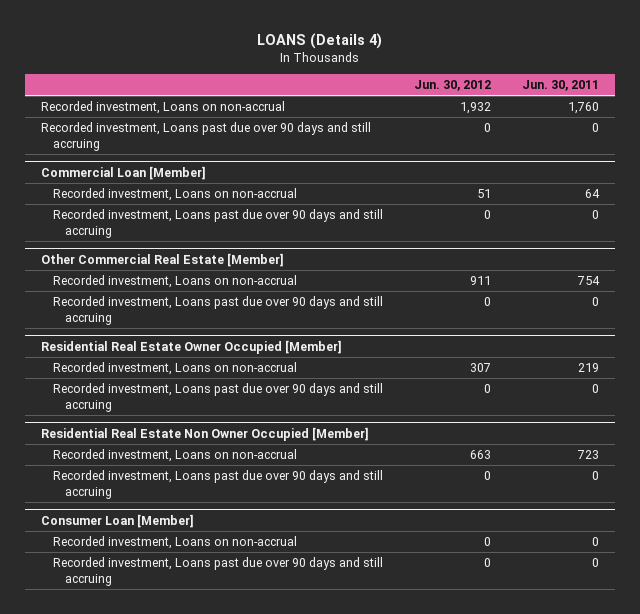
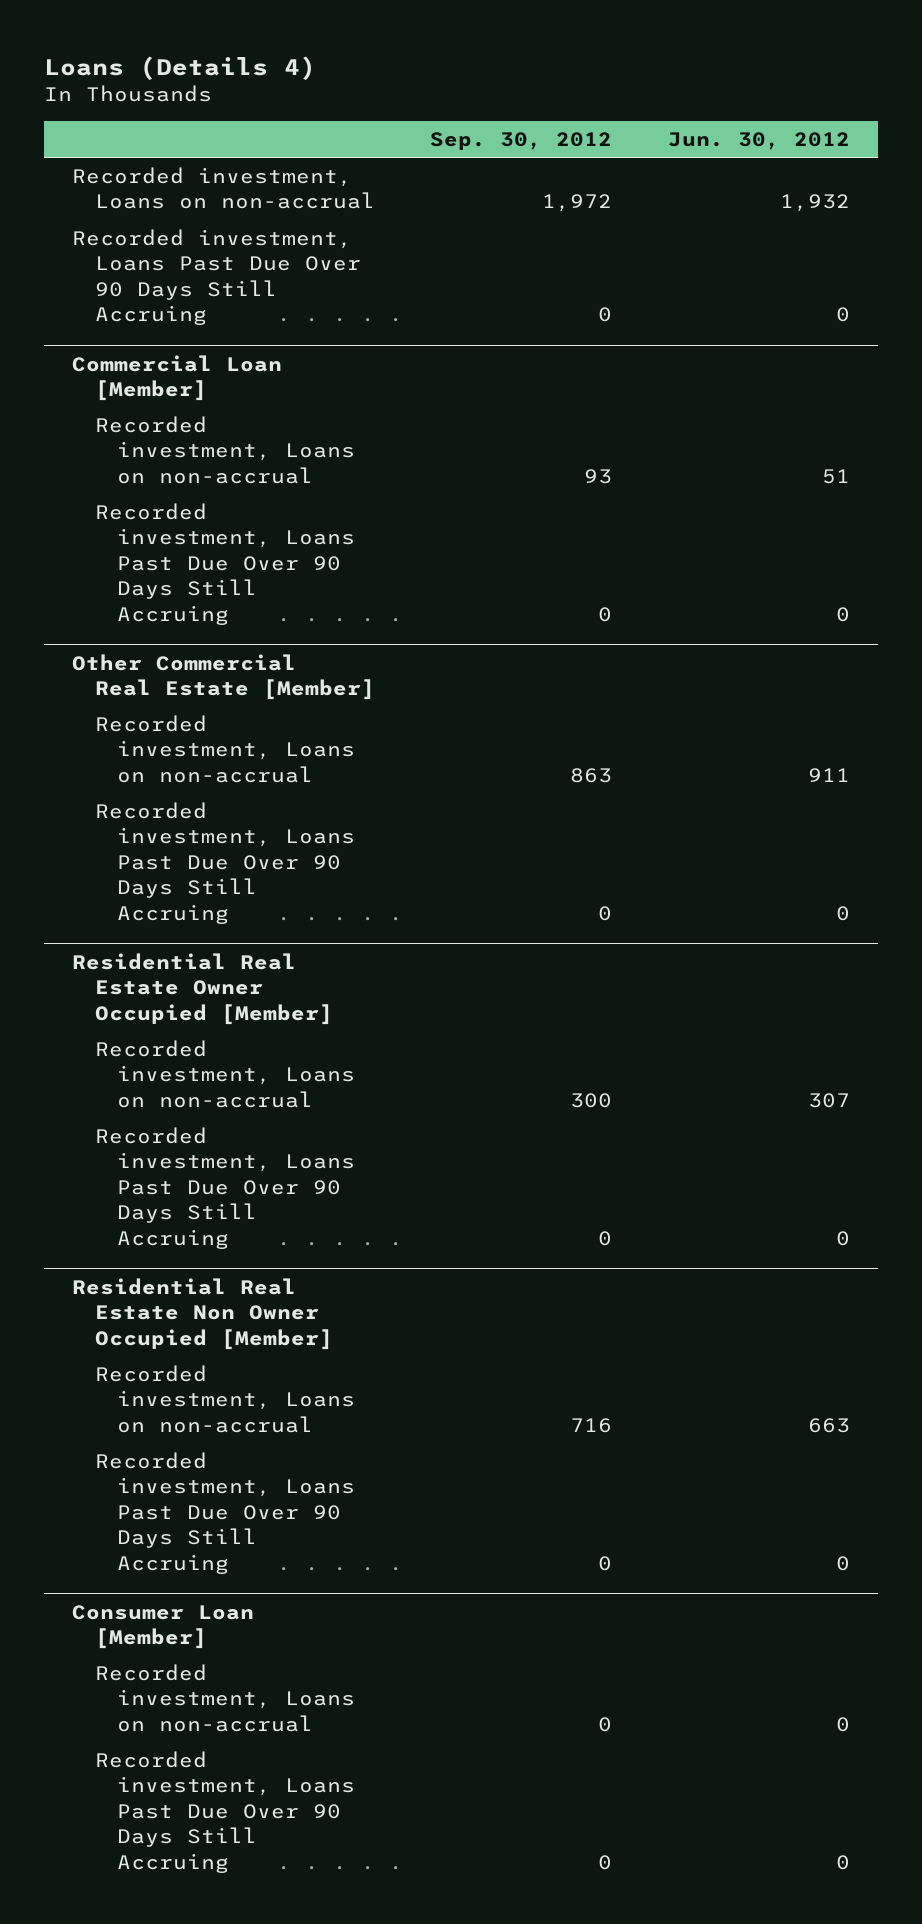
[256,32,382,49] LOANS (Details 4) -> [44,55,317,80] Loans (Details 4)
[522,80,600,92] Jun. 30, 2011 -> none
none -> [430,131,613,150] Sep. 30, 2012
[40,121,371,151] Recorded investment, Loans past due over 90 days and still accruing -> [72,229,361,326] Recorded investment, Loans Past Due Over 90 Days Still Accruing
[52,208,383,238] Recorded investment, Loans past due over 90 days and still accruing -> [94,503,356,625] Recorded investment, Loans Past Due Over 90 Days Still Accruing
[52,295,383,325] Recorded investment, Loans past due over 90 days and still accruing -> [94,802,356,924] Recorded investment, Loans Past Due Over 90 Days Still Accruing
[52,382,383,412] Recorded investment, Loans past due over 90 days and still accruing -> [94,1127,356,1249] Recorded investment, Loans Past Due Over 90 Days Still Accruing
[52,469,383,499] Recorded investment, Loans past due over 90 days and still accruing -> [94,1452,356,1574] Recorded investment, Loans Past Due Over 90 Days Still Accruing
[52,556,383,586] Recorded investment, Loans past due over 90 days and still accruing -> [94,1751,356,1873] Recorded investment, Loans Past Due Over 90 Days Still Accruing

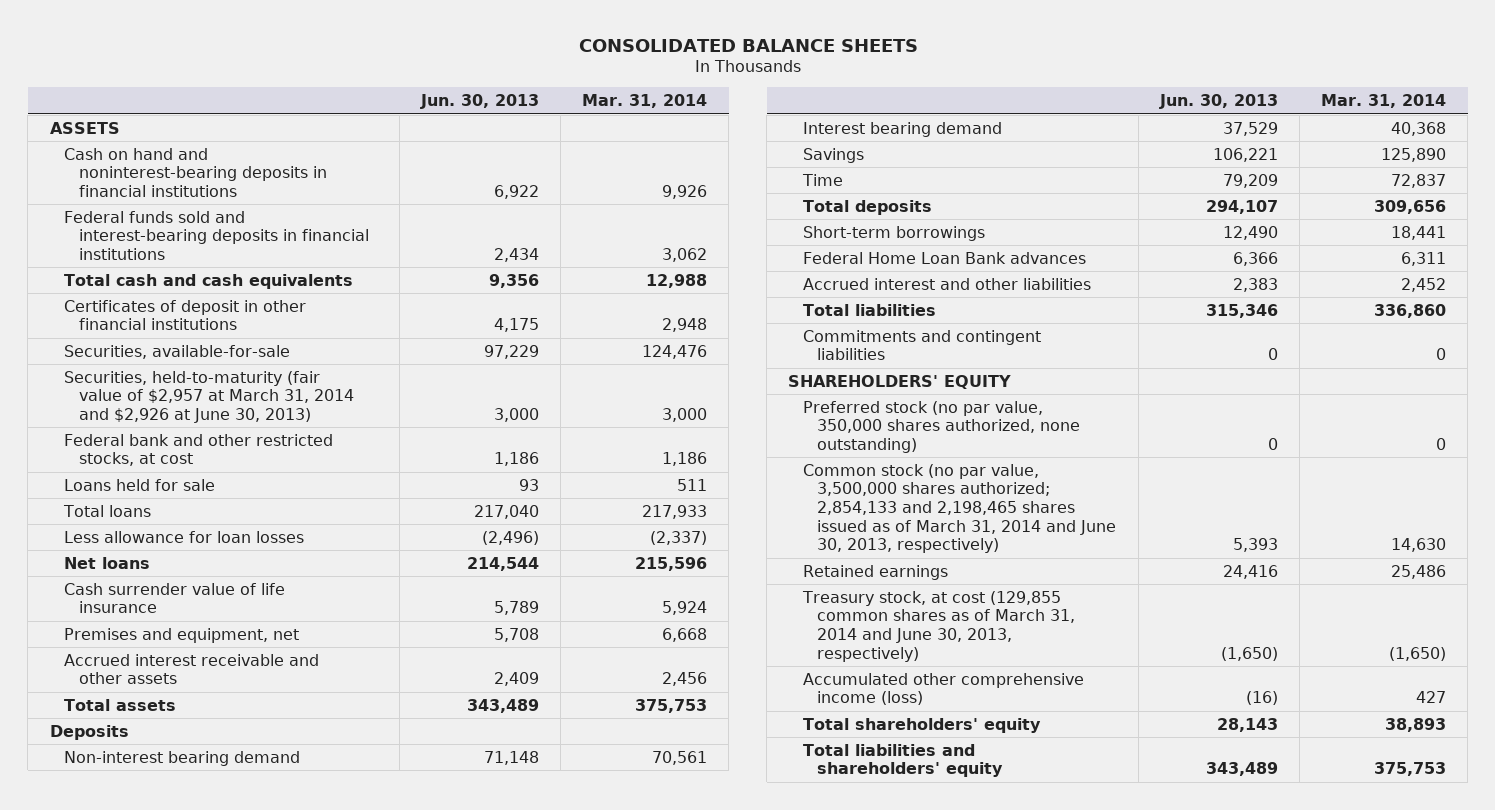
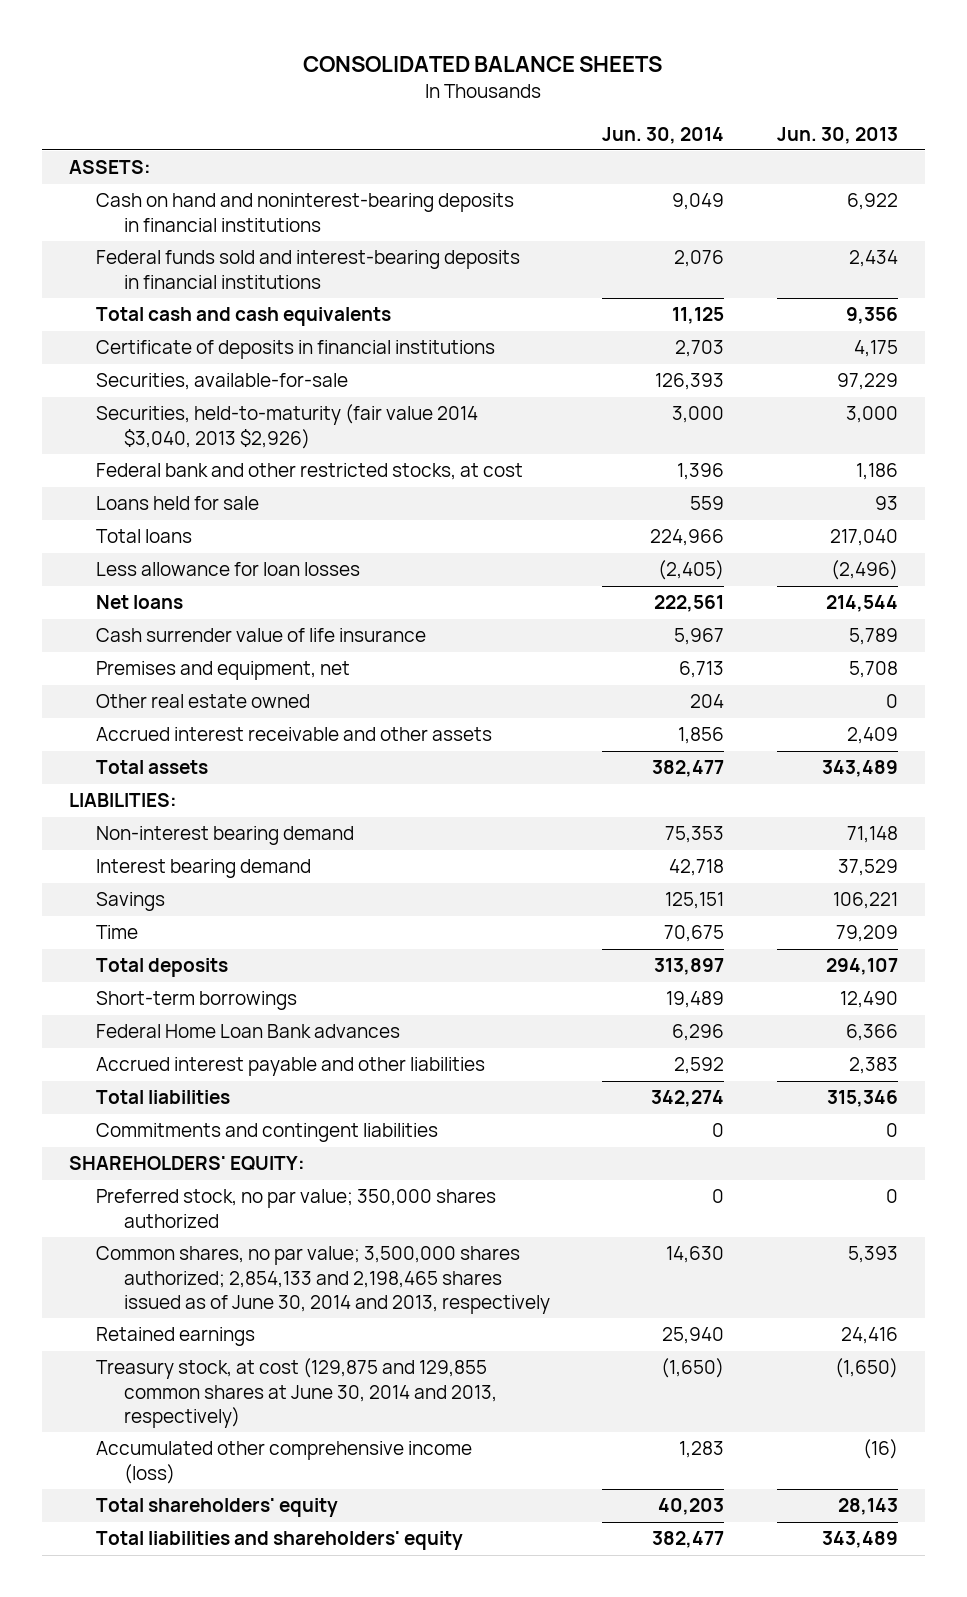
[582,94,708,109] Mar. 31, 2014 -> none
none -> [602,126,725,144] Jun. 30, 2014
[49,121,120,134] ASSETS -> [68,160,151,175] ASSETS:
[64,299,307,331] Certificates of deposit in other financial institutions -> [96,340,496,360] Certificate of deposits in financial institutions
[64,370,354,423] Securities, held-to-maturity (fair value of $2,957 at March 31, 2014 and $2,926 at June 30, 2013) -> [96,404,479,449] Securities, held-to-maturity (fair value 2014 $3,040, 2013 $2,926)
none -> [96,694,311,709] Other real estate owned
[49,724,129,740] Deposits -> none
none -> [68,793,177,808] LIABILITIES:
[802,277,1091,290] Accrued interest and other liabilities -> [96,1057,486,1077] Accrued interest payable and other liabilities
[788,374,1012,389] SHAREHOLDERS' EQUITY -> [68,1156,305,1172] SHAREHOLDERS' EQUITY:
[802,400,1081,453] Preferred stock (no par value, 350,000 shares authorized, none outstanding) -> [96,1189,497,1228] Preferred stock, no par value; 350,000 shares authorized
[802,463,1117,554] Common stock (no par value, 3,500,000 shares authorized; 2,854,133 and 2,198,465 shares issued as of March 31, 2014 and June 30, 2013, respectively) -> [96,1246,550,1315] Common shares, no par value; 3,500,000 shares authorized; 2,854,133 and 2,198,465 shares issued as of June 30, 2014 and 2013, respectively
[801,590,1076,662] Treasury stock, at cost (129,855 common shares as of March 31, 2014 and June 30, 2013, respectively) -> [96,1358,497,1429] Treasury stock, at cost (129,875 and 129,855 common shares at June 30, 2014 and 2013, respectively)

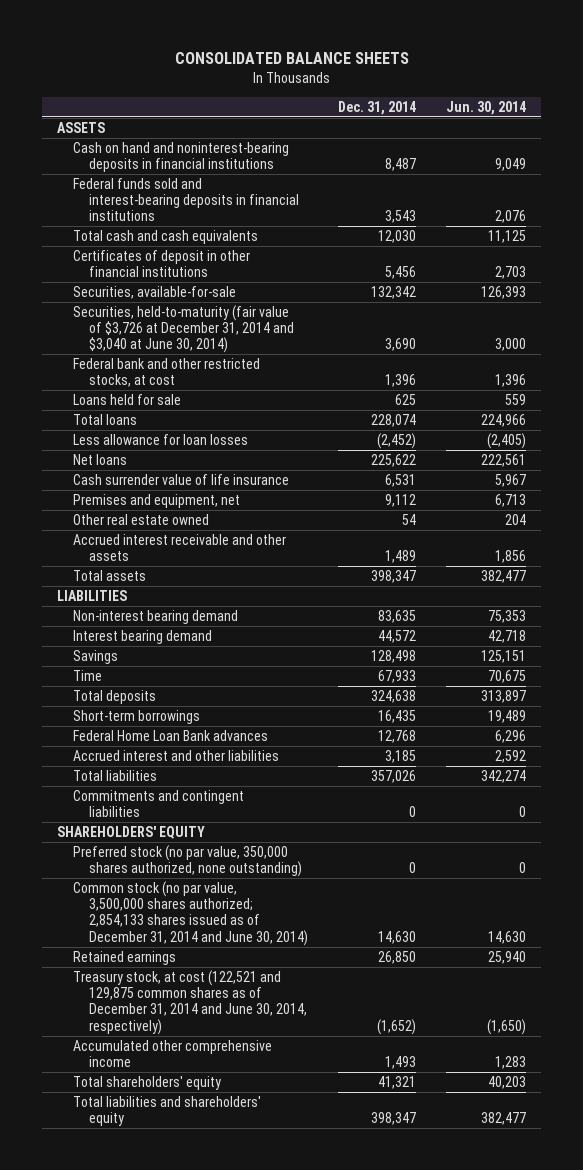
[777,126,899,144] Jun. 30, 2013 -> none
none -> [338,101,417,116] Dec. 31, 2014
[68,160,151,175] ASSETS: -> [57,121,106,133] ASSETS
[96,340,496,360] Certificate of deposits in financial institutions -> [73,249,251,278] Certificates of deposit in other financial institutions
[96,404,479,449] Securities, held-to-maturity (fair value 2014 $3,040, 2013 $2,926) -> [73,304,295,354] Securities, held-to-maturity (fair value of $3,726 at December 31, 2014 and $3,040 at June 30, 2014)
[68,793,177,808] LIABILITIES: -> [57,589,128,601] LIABILITIES
[96,1057,486,1077] Accrued interest payable and other liabilities -> [73,749,280,761] Accrued interest and other liabilities
[68,1156,305,1172] SHAREHOLDERS' EQUITY: -> [57,825,206,839] SHAREHOLDERS' EQUITY
[96,1189,497,1228] Preferred stock, no par value; 350,000 shares authorized -> [73,844,303,878] Preferred stock (no par value, 350,000 shares authorized, none outstanding)
[96,1246,550,1315] Common shares, no par value; 3,500,000 shares authorized; 2,854,133 and 2,198,465 shares issued as of June 30, 2014 and 2013, respectively -> [73,880,309,946] Common stock (no par value, 3,500,000 shares authorized; 2,854,133 shares issued as of December 31, 2014 and June 30, 2014)
[96,1358,497,1429] Treasury stock, at cost (129,875 and 129,855 common shares at June 30, 2014 and 2013, respectively) -> [73,969,308,1035] Treasury stock, at cost (122,521 and 129,875 common shares as of December 31, 2014 and June 30, 2014, respectively)
[96,1441,473,1484] Accumulated other comprehensive income (loss) -> [73,1039,273,1068] Accumulated other comprehensive income

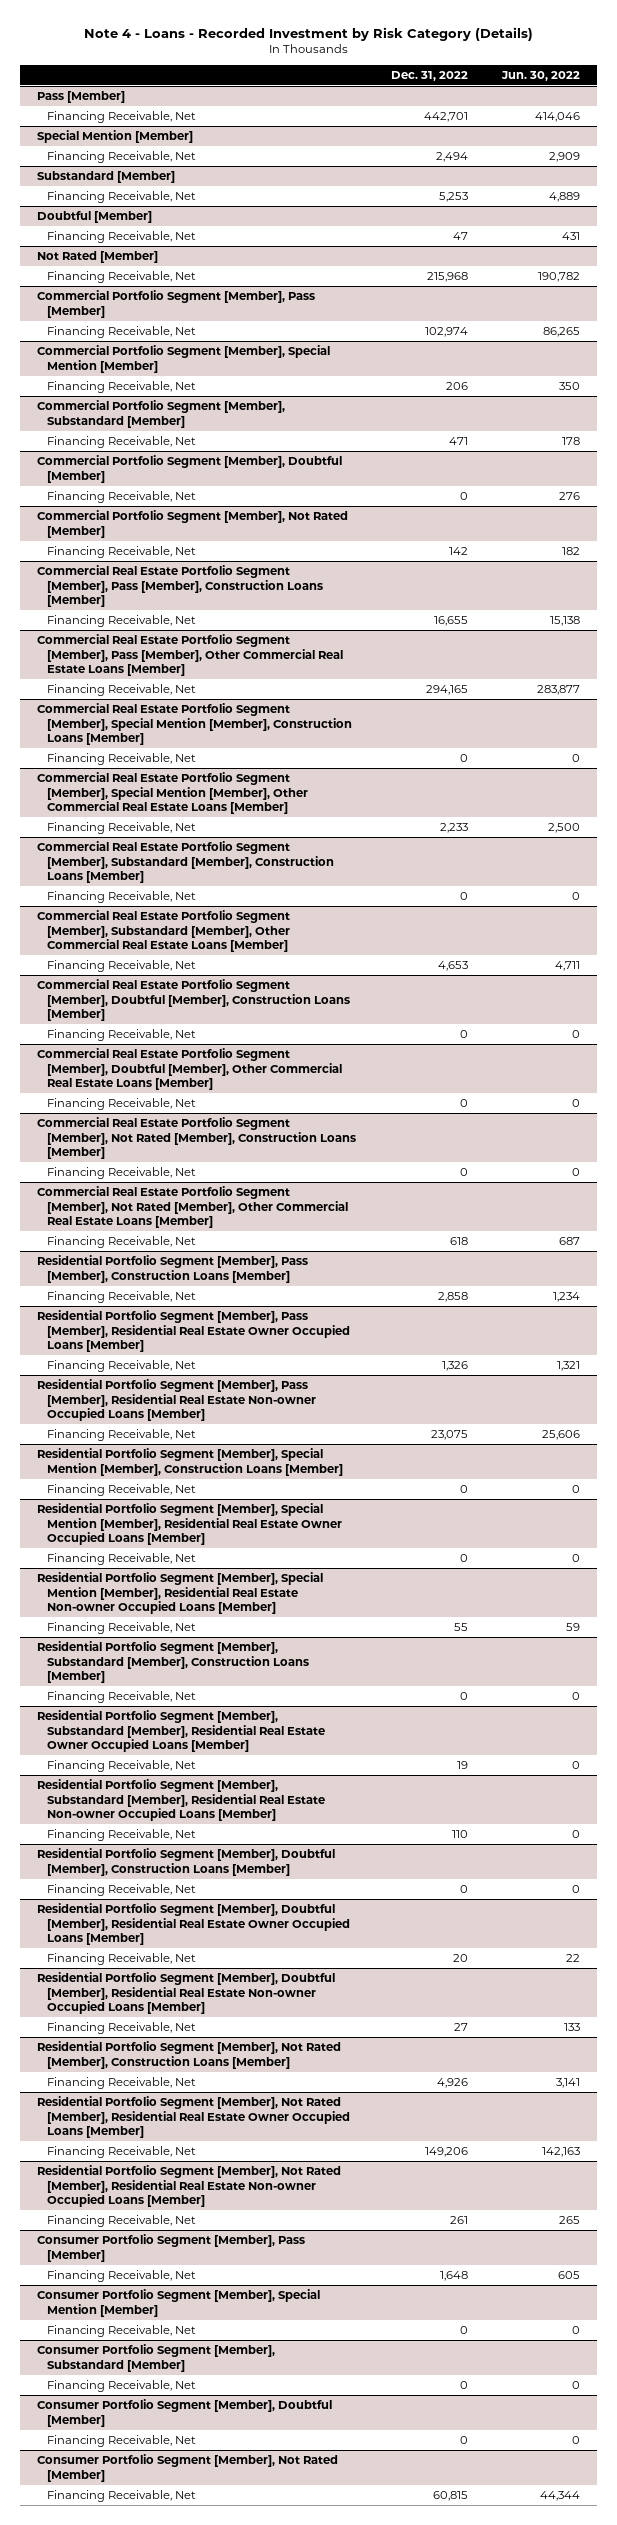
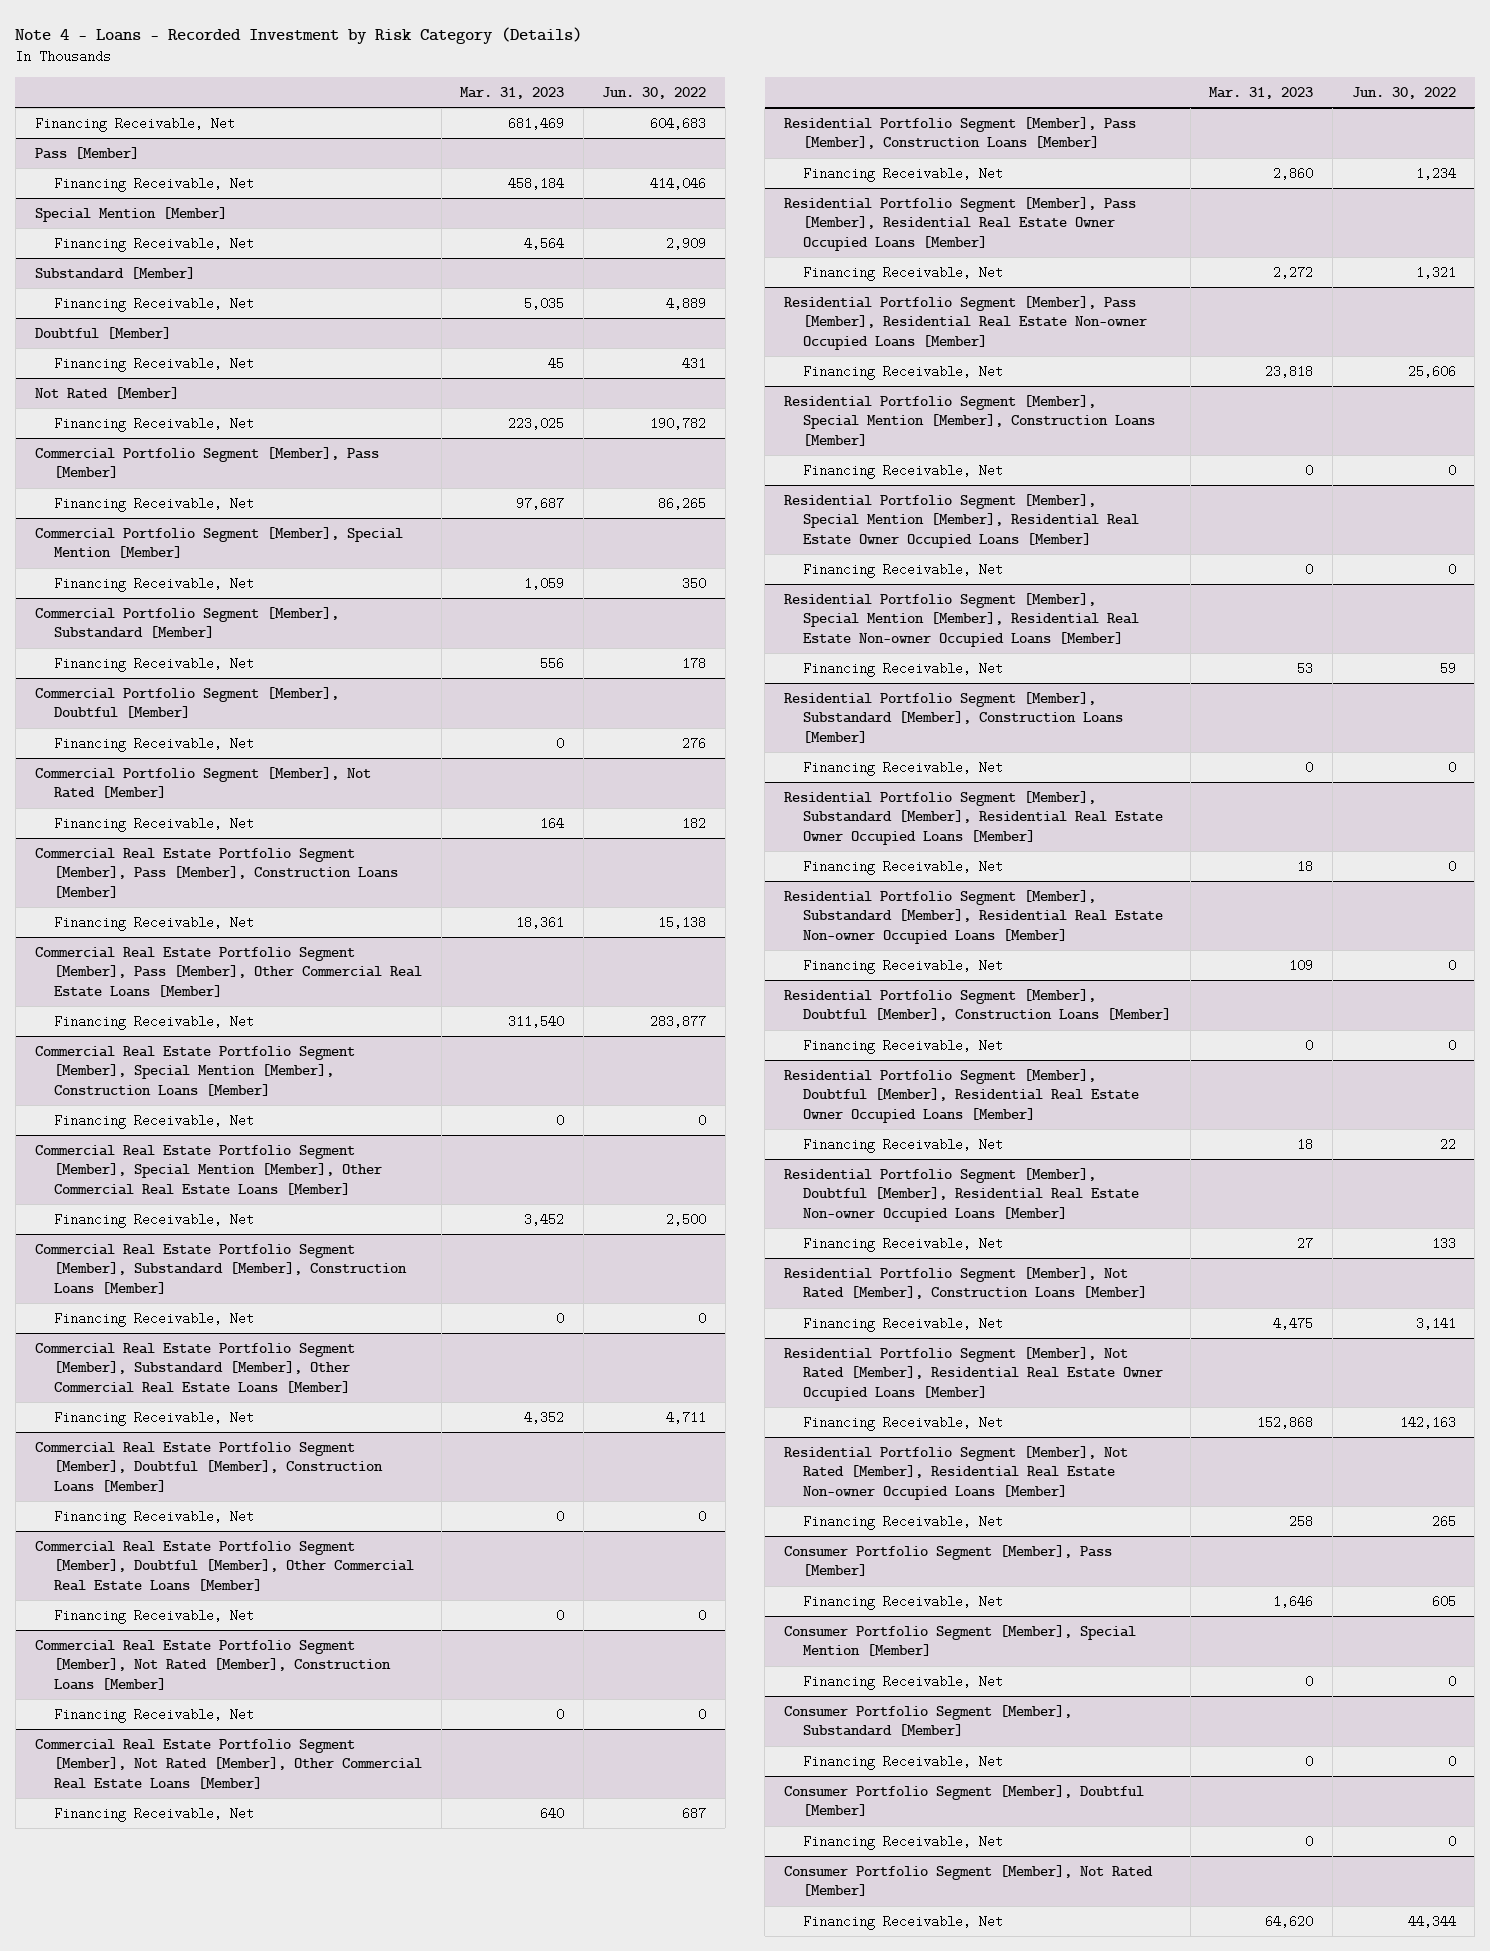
[390,70,468,81] Dec. 31, 2022 -> none
none -> [460,86,565,99] Mar. 31, 2023
none -> [34,116,235,132] Financing Receivable, Net

